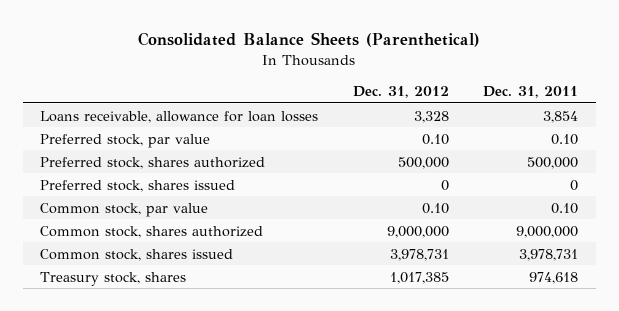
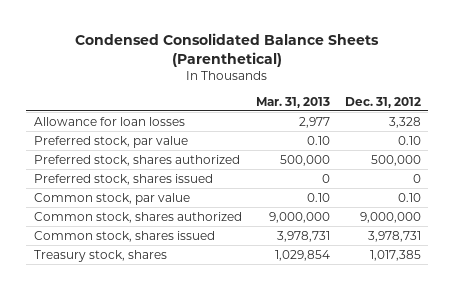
[138,32,481,48] Consolidated Balance Sheets (Parenthetical) -> [75,33,380,67] Condensed Consolidated Balance Sheets (Parenthetical)
[483,86,579,99] Dec. 31, 2011 -> none
none -> [256,96,331,108] Mar. 31, 2013
[40,110,319,123] Loans receivable, allowance for loan losses -> [33,116,185,126] Allowance for loan losses

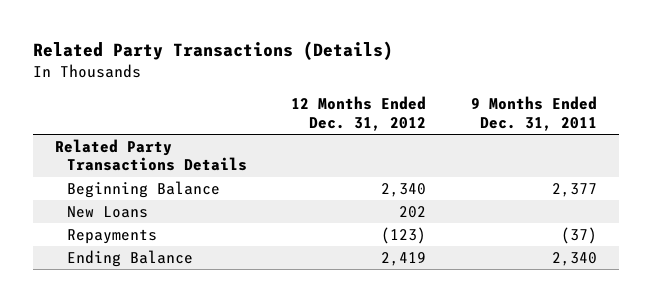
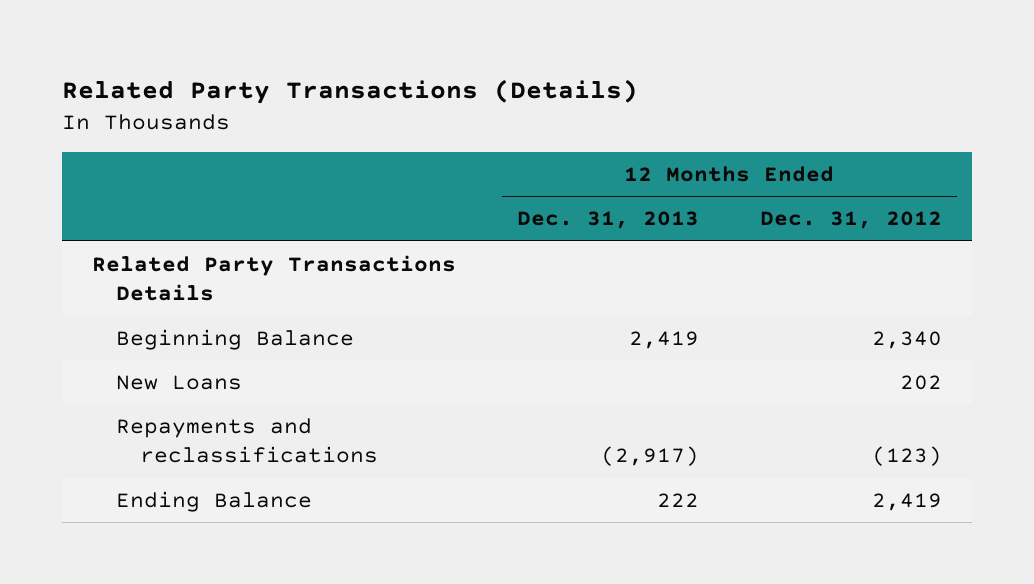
[470,96,597,131] 9 Months Ended Dec. 31, 2011 -> none
none -> [516,211,699,230] Dec. 31, 2013
[66,229,157,245] Repayments -> [115,417,378,464] Repayments and reclassifications

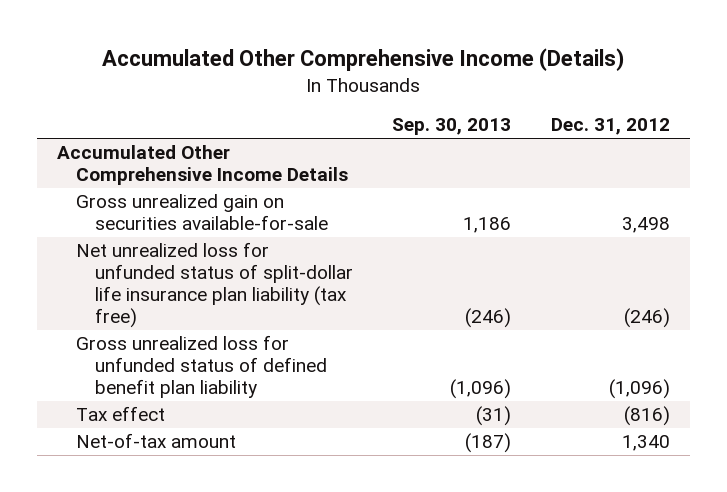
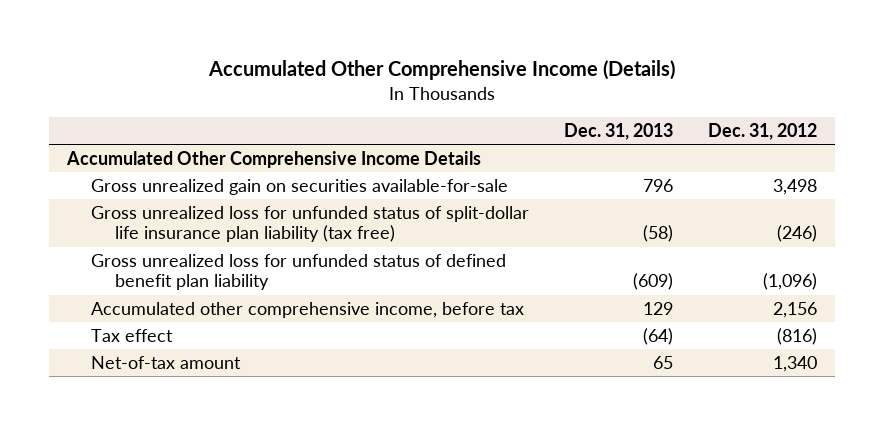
[392,118,512,136] Sep. 30, 2013 -> none
none -> [563,122,673,140] Dec. 31, 2013
[75,242,353,328] Net unrealized loss for unfunded status of split-dollar life insurance plan liability (tax free) -> [90,205,529,243] Gross unrealized loss for unfunded status of split-dollar life insurance plan liability (tax free)
none -> [90,301,524,318] Accumulated other comprehensive income, before tax

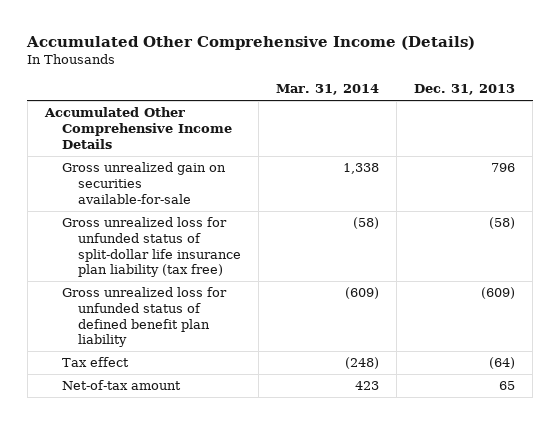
[708,122,818,140] Dec. 31, 2012 -> none
none -> [276,84,380,96] Mar. 31, 2014
[90,301,524,318] Accumulated other comprehensive income, before tax -> none

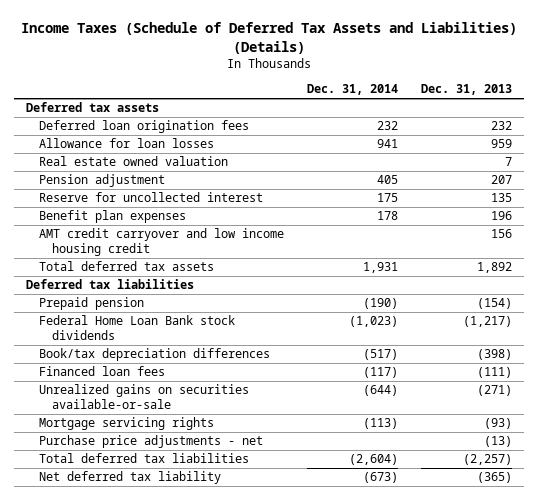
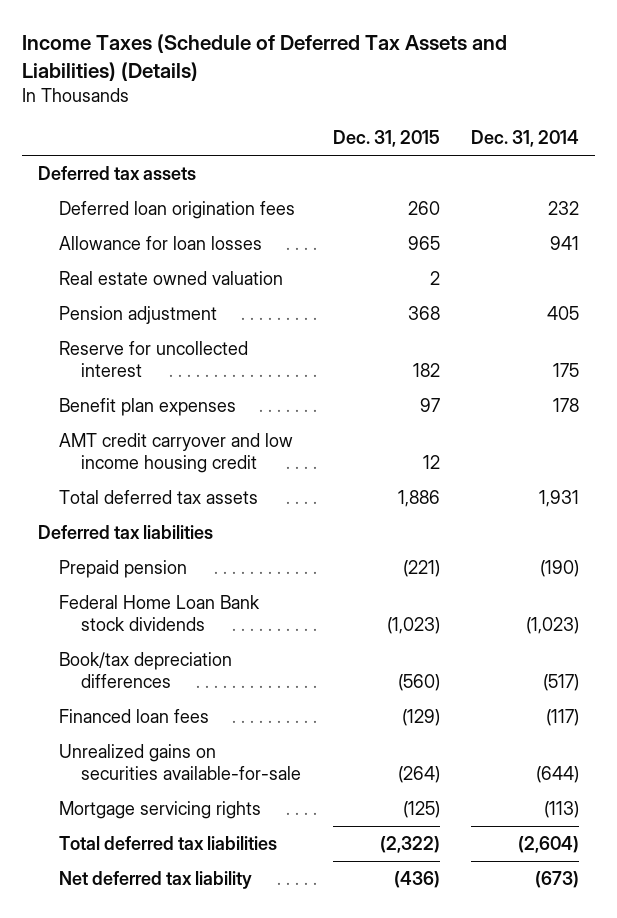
[421,84,513,96] Dec. 31, 2013 -> none
none -> [332,130,440,148] Dec. 31, 2015
[39,384,250,410] Unrealized gains on securities available-or-sale -> [59,744,302,780] Unrealized gains on securities available-for-sale
[39,435,264,449] Purchase price adjustments - net -> none

